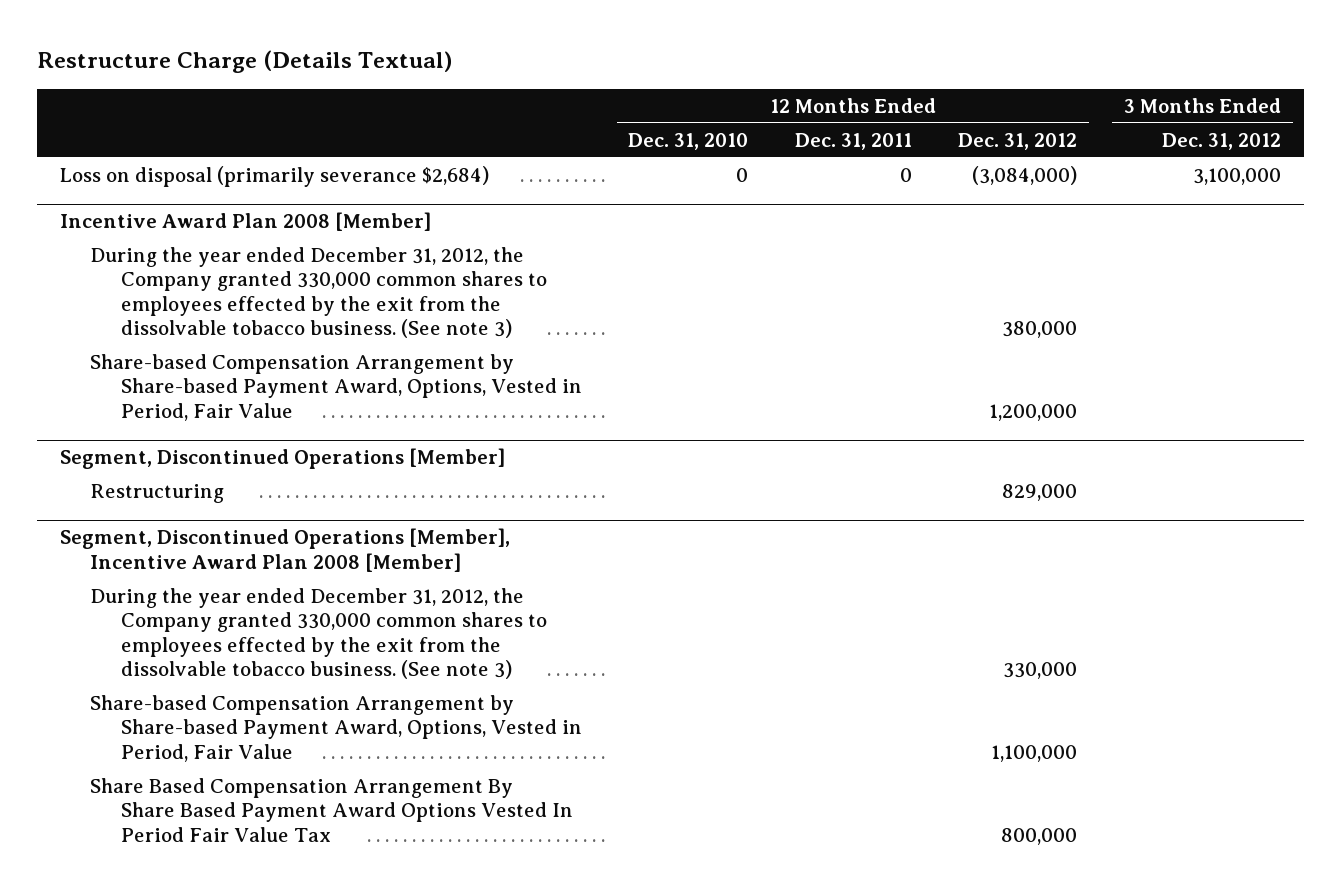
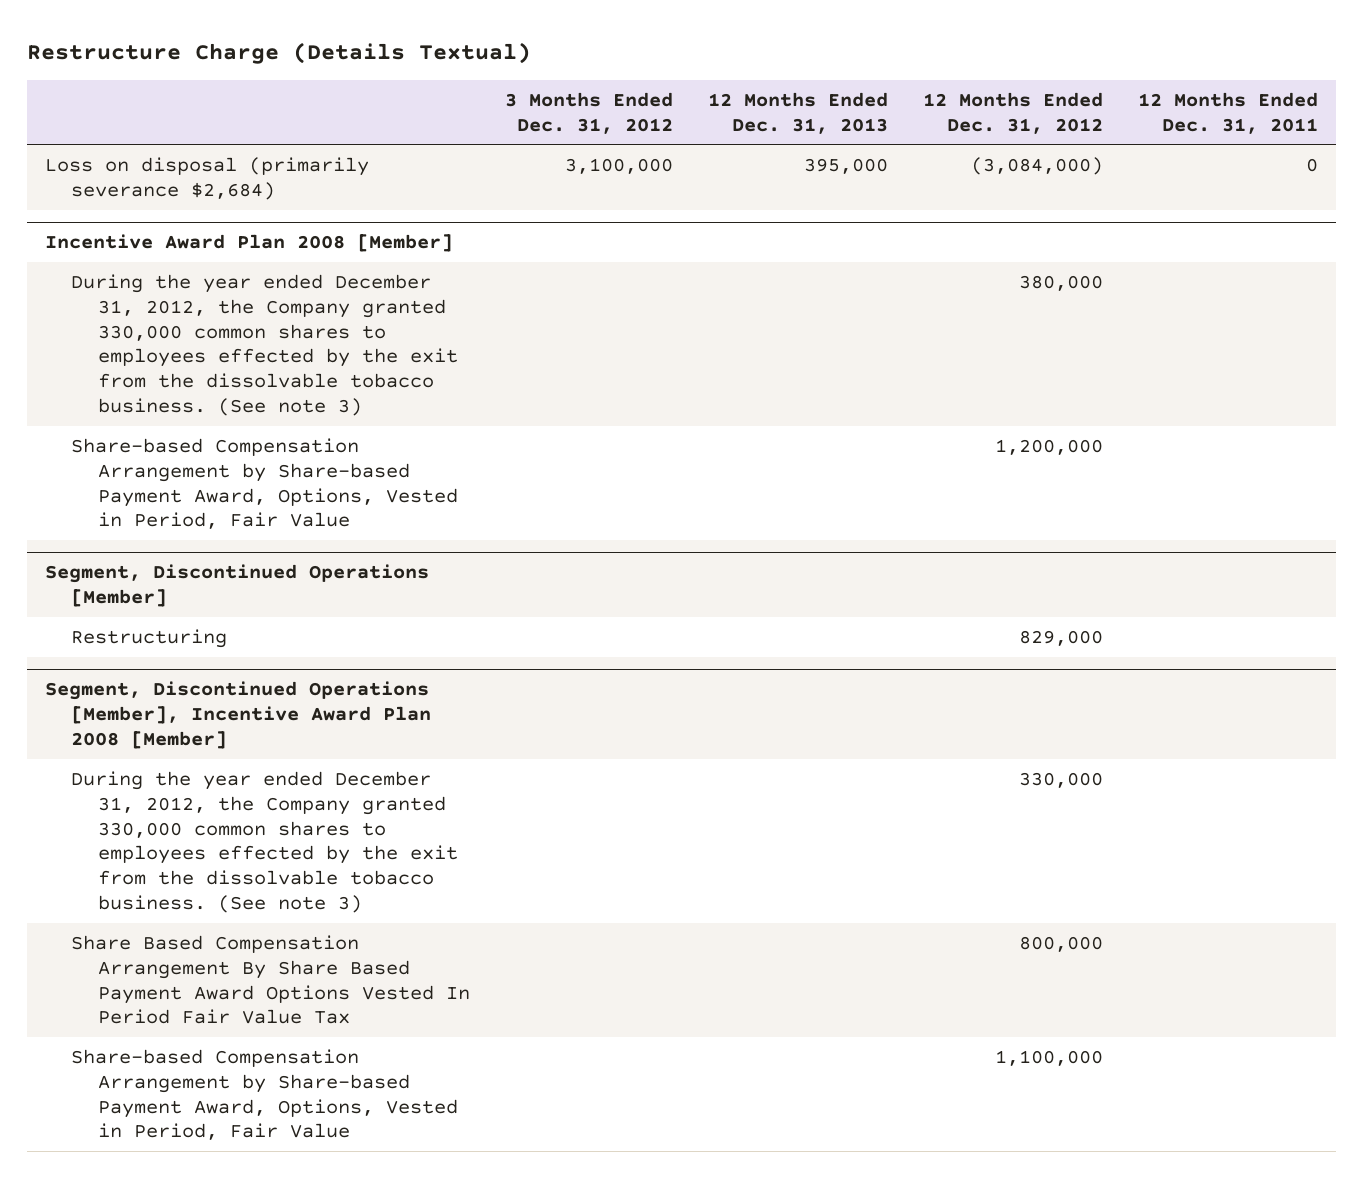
[628,132,749,150] Dec. 31, 2010 -> none
none -> [708,91,889,134] 12 Months Ended Dec. 31, 2013
[90,695,582,762] Share-based Compensation Arrangement by Share-based Payment Award, Options, Vested in Period, Fair Value -> [71,1048,458,1141] Share-based Compensation Arrangement by Share-based Payment Award, Options, Vested in Period, Fair Value

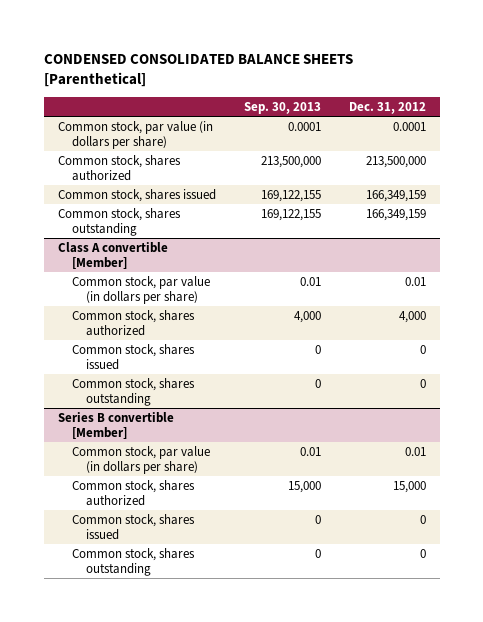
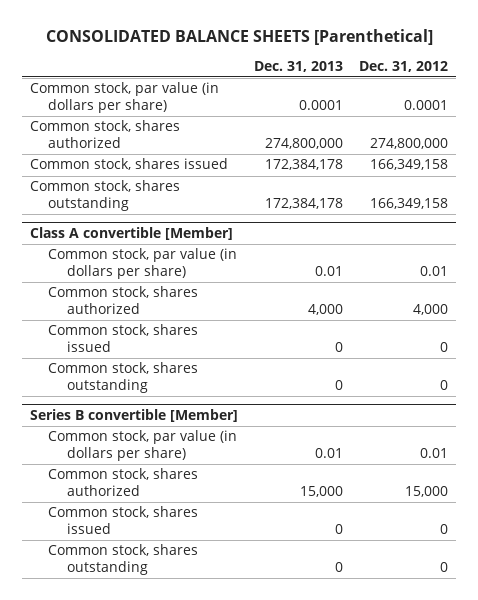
[43,53,353,87] CONDENSED CONSOLIDATED BALANCE SHEETS [Parenthetical] -> [45,29,433,46] CONSOLIDATED BALANCE SHEETS [Parenthetical]
[243,101,321,114] Sep. 30, 2013 -> none
none -> [253,60,343,72] Dec. 31, 2013
[365,155,426,168] 213,500,000 -> [369,138,448,150] 274,800,000
[365,189,426,202] 166,349,159 -> [369,159,448,171] 166,349,158
[365,208,426,221] 166,349,159 -> [369,198,448,210] 166,349,158

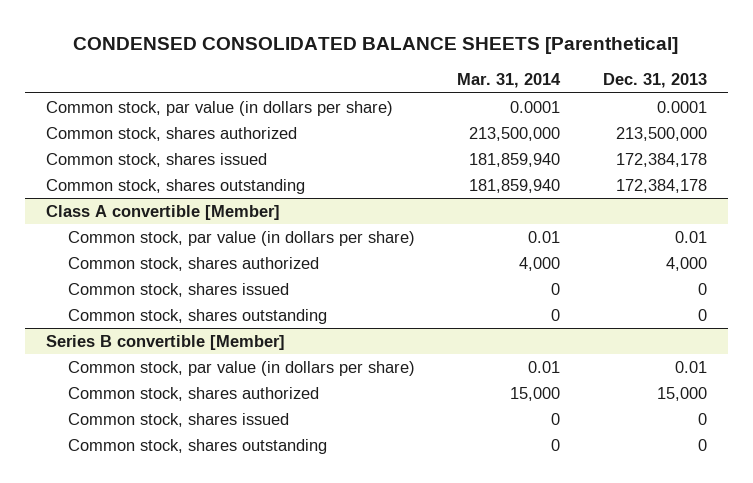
[45,29,433,46] CONSOLIDATED BALANCE SHEETS [Parenthetical] -> [73,37,679,55] CONDENSED CONSOLIDATED BALANCE SHEETS [Parenthetical]
[358,60,448,72] Dec. 31, 2012 -> none
none -> [457,73,562,89] Mar. 31, 2014
[264,138,343,150] 274,800,000 -> [615,126,707,141] 213,500,000

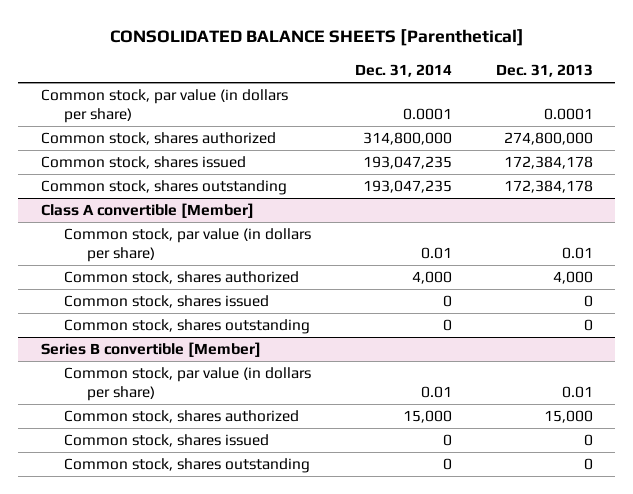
[73,37,679,55] CONDENSED CONSOLIDATED BALANCE SHEETS [Parenthetical] -> [109,29,524,47] CONSOLIDATED BALANCE SHEETS [Parenthetical]
[457,73,562,89] Mar. 31, 2014 -> none
none -> [354,64,452,78] Dec. 31, 2014
[615,126,707,141] 213,500,000 -> [503,132,593,146] 274,800,000

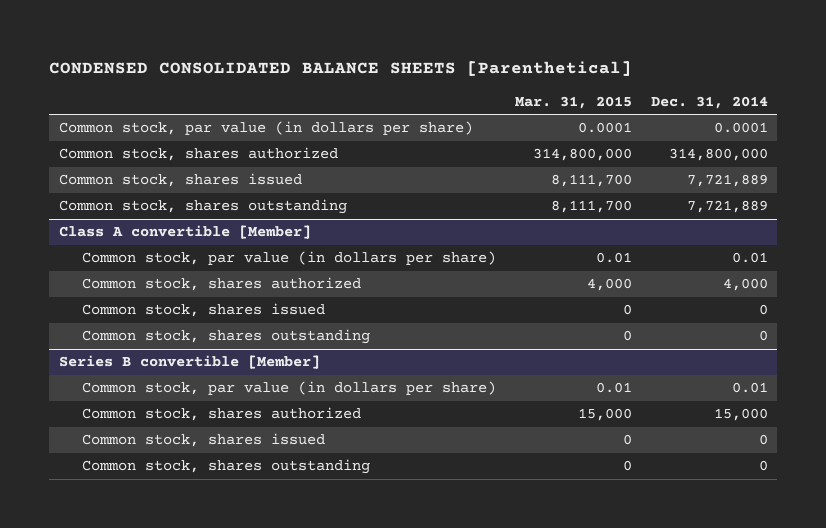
[109,29,524,47] CONSOLIDATED BALANCE SHEETS [Parenthetical] -> [49,61,633,77] CONDENSED CONSOLIDATED BALANCE SHEETS [Parenthetical]
[495,64,593,78] Dec. 31, 2013 -> none
none -> [514,95,632,109] Mar. 31, 2015
[362,156,452,170] 193,047,235 -> [686,174,768,188] 7,721,889
[362,180,452,194] 193,047,235 -> [686,200,768,214] 7,721,889

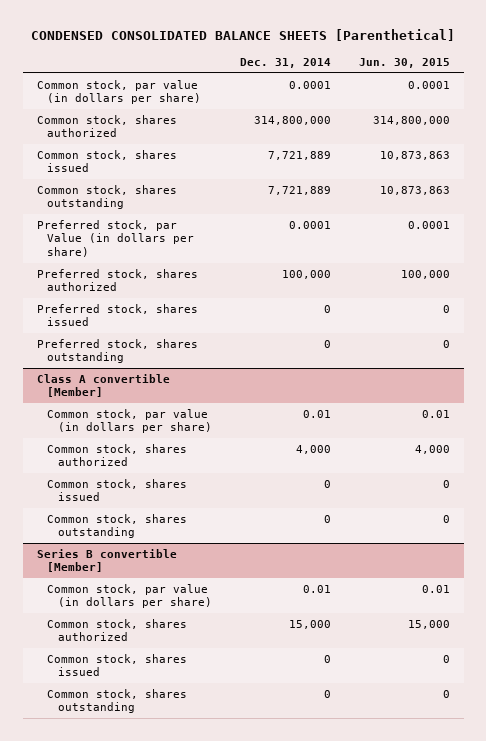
[514,95,632,109] Mar. 31, 2015 -> none
none -> [358,57,450,68] Jun. 30, 2015
none -> [36,219,195,257] Preferred stock, par Value (in dollars per share)
none -> [36,268,198,292] Preferred stock, shares authorized
none -> [36,303,198,327] Preferred stock, shares issued
none -> [36,338,198,364] Preferred stock, shares outstanding

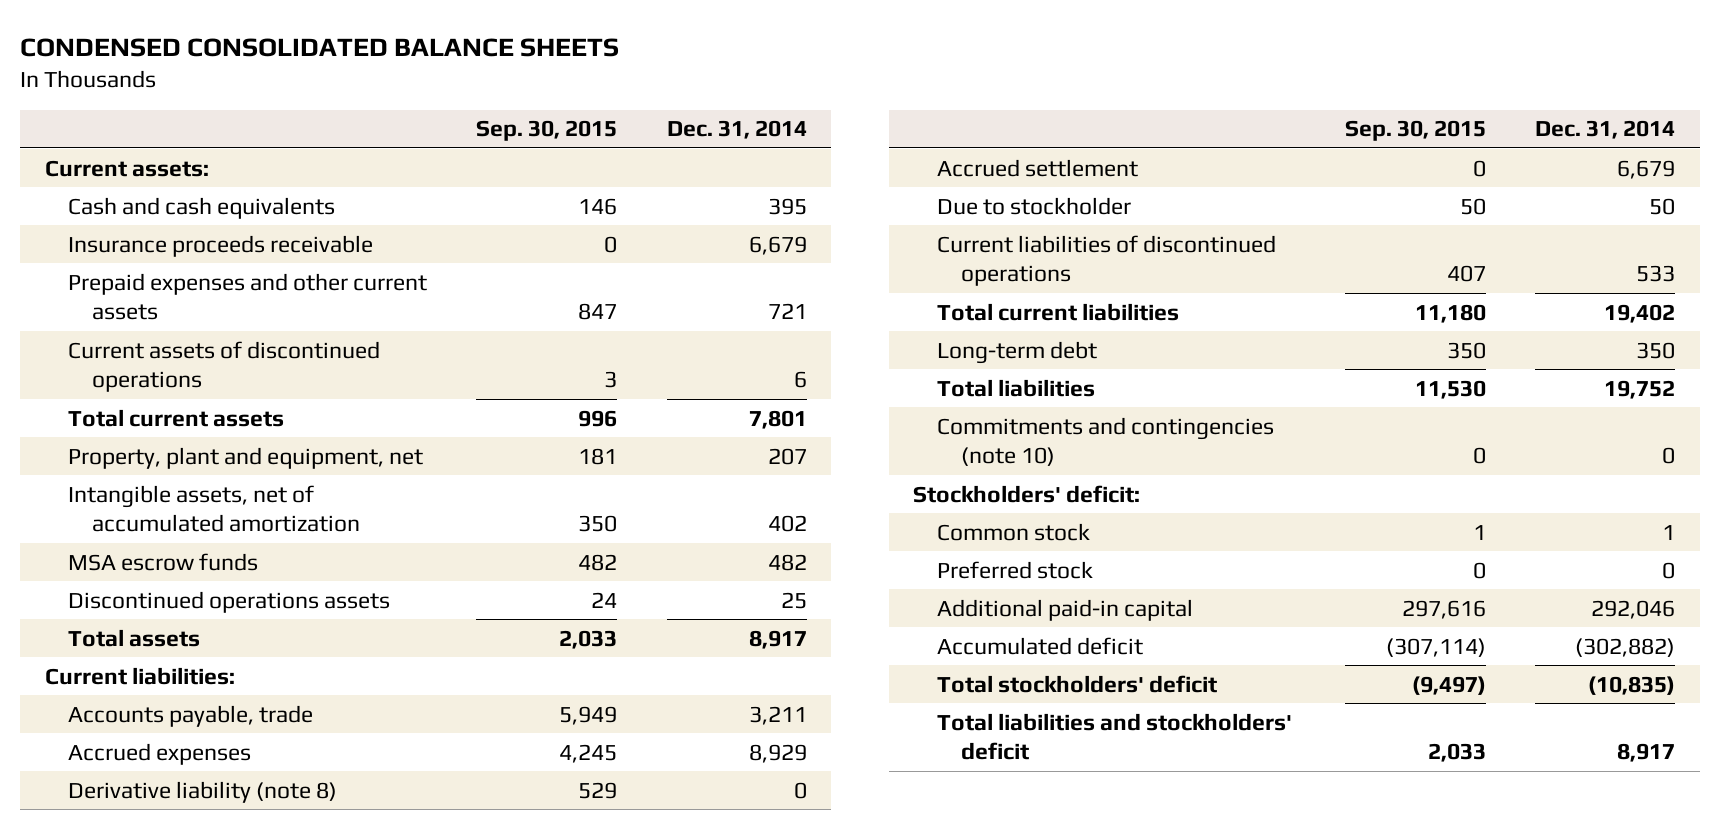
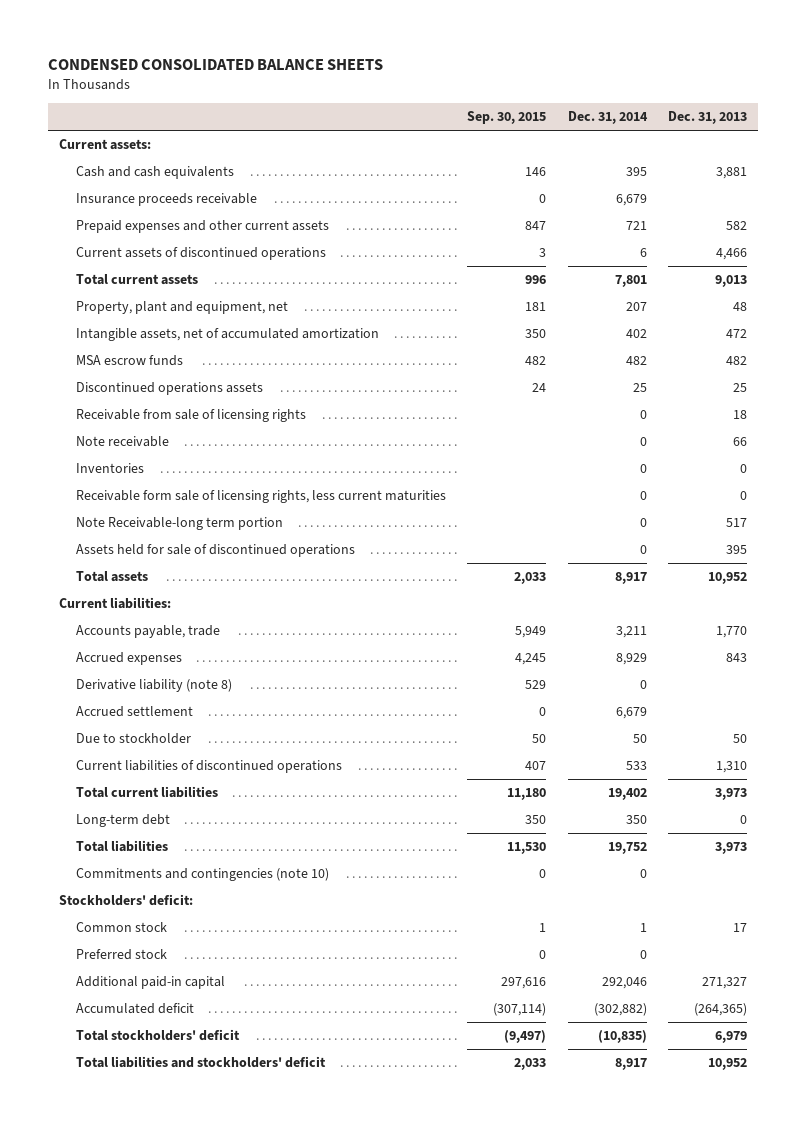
none -> [668,111,748,125] Dec. 31, 2013
none -> [76,409,307,423] Receivable from sale of licensing rights
none -> [76,436,170,448] Note receivable
none -> [76,463,145,474] Inventories
none -> [76,490,447,504] Receivable form sale of licensing rights, less current maturities
none -> [76,517,284,531] Note Receivable-long term portion
none -> [76,544,356,558] Assets held for sale of discontinued operations

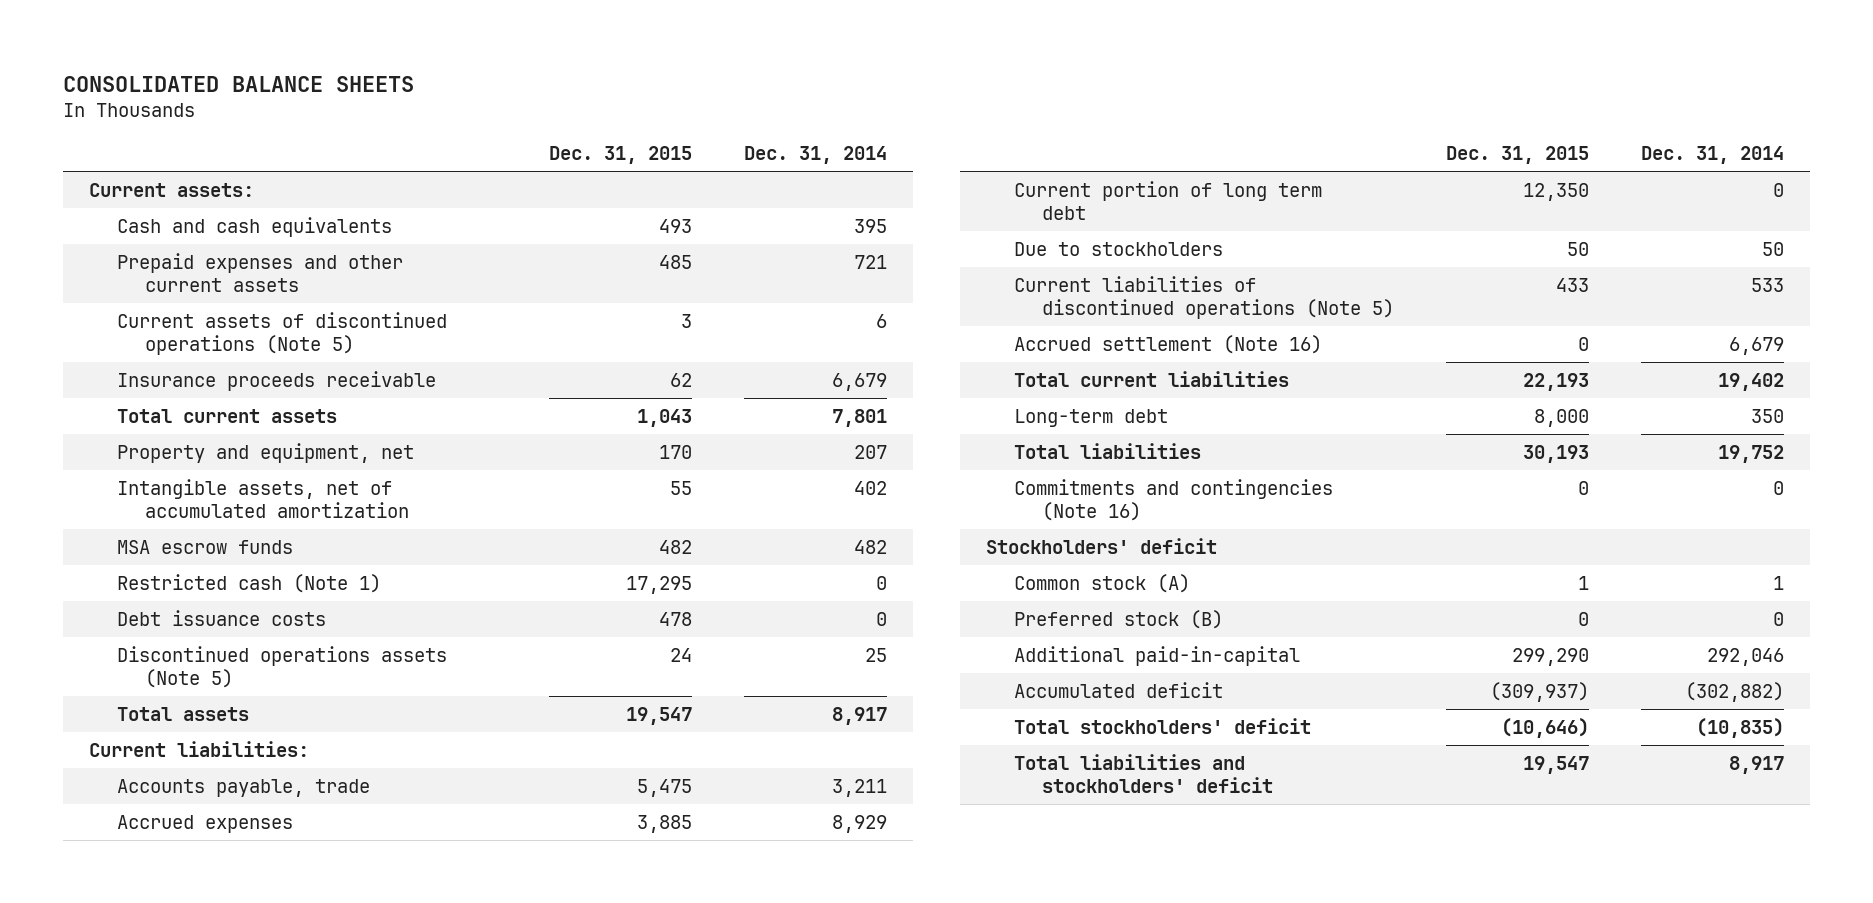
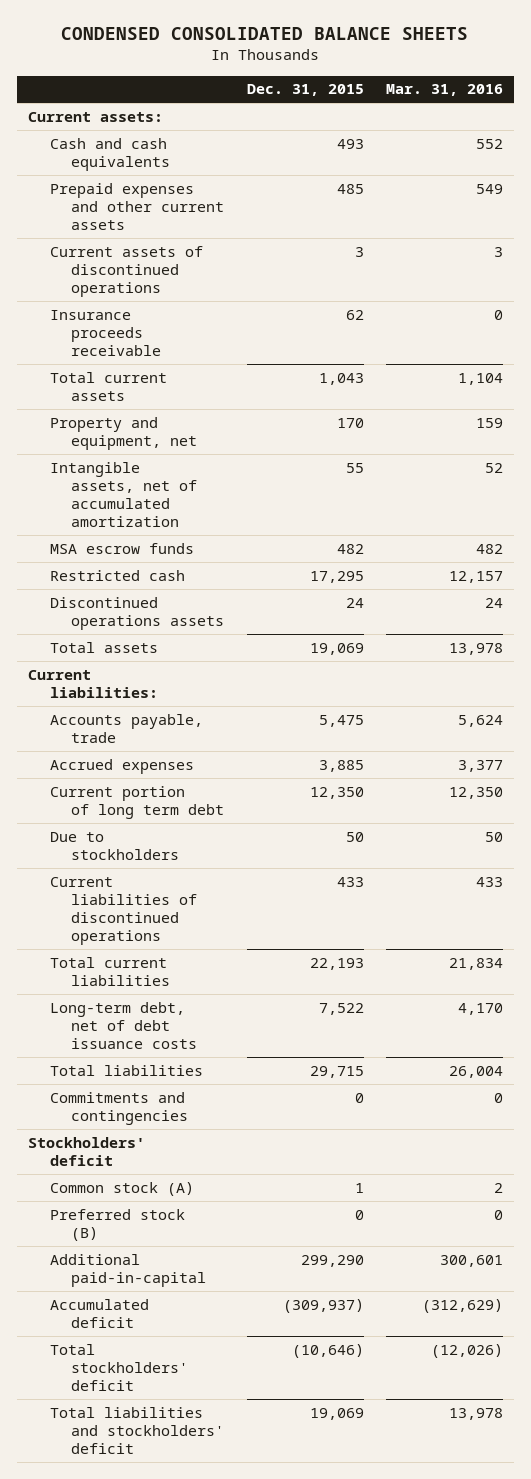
[62,75,414,92] CONSOLIDATED BALANCE SHEETS -> [61,27,469,41] CONDENSED CONSOLIDATED BALANCE SHEETS
[743,146,887,165] Dec. 31, 2014 -> none
none -> [385,84,503,97] Mar. 31, 2016
[116,311,447,356] Current assets of discontinued operations (Note 5) -> [49,245,203,298] Current assets of discontinued operations
[116,609,326,626] Debt issuance costs -> none
[116,573,381,593] Restricted cash (Note 1) -> [49,569,185,581] Restricted cash
[116,645,447,689] Discontinued operations assets (Note 5) -> [49,596,225,630] Discontinued operations assets
[625,706,692,725] 19,547 -> [309,642,364,655] 19,069
[1013,334,1322,354] Accrued settlement (Note 16) -> none
[1013,275,1394,320] Current liabilities of discontinued operations (Note 5) -> [49,876,198,946] Current liabilities of discontinued operations
[1013,408,1168,427] Long-term debt -> [49,1001,198,1050] Long-term debt, net of debt issuance costs
[1533,408,1589,427] 8,000 -> [318,1002,364,1015] 7,522
[1522,444,1589,463] 30,193 -> [309,1065,364,1078] 29,715
[1013,478,1333,522] Commitments and contingencies (Note 16) -> [49,1091,189,1125] Commitments and contingencies
[1522,755,1589,774] 19,547 -> [309,1407,364,1420] 19,069

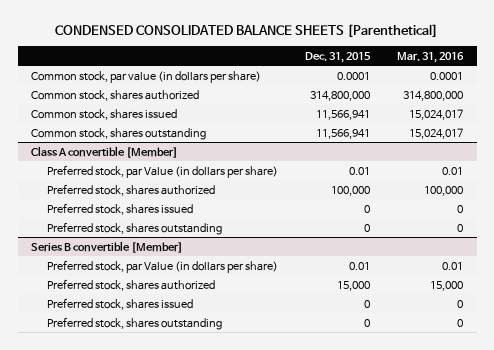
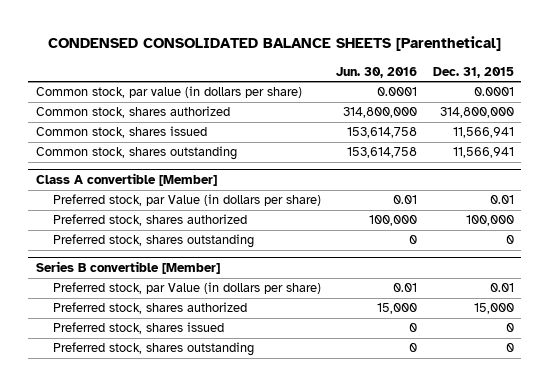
[397,51,465,63] Mar. 31, 2016 -> none
none -> [336,66,418,78] Jun. 30, 2016
[46,202,193,215] Preferred stock, shares issued -> none

